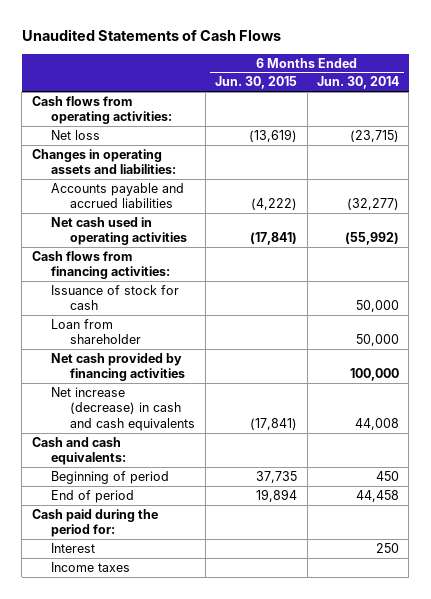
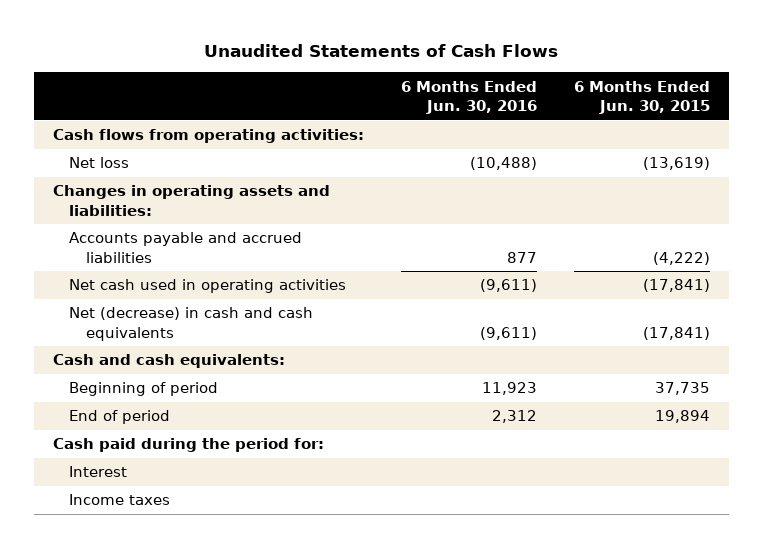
[316,76,399,90] Jun. 30, 2014 -> none
none -> [400,80,537,114] 6 Months Ended Jun. 30, 2016
[31,250,170,280] Cash flows from financing activities: -> none
[50,284,179,311] Issuance of stock for cash -> none
[50,318,142,345] Loan from shareholder -> none
[50,352,186,382] Net cash provided by financing activities -> none
[50,386,196,431] Net increase (decrease) in cash and cash equivalents -> [69,307,314,341] Net (decrease) in cash and cash equivalents

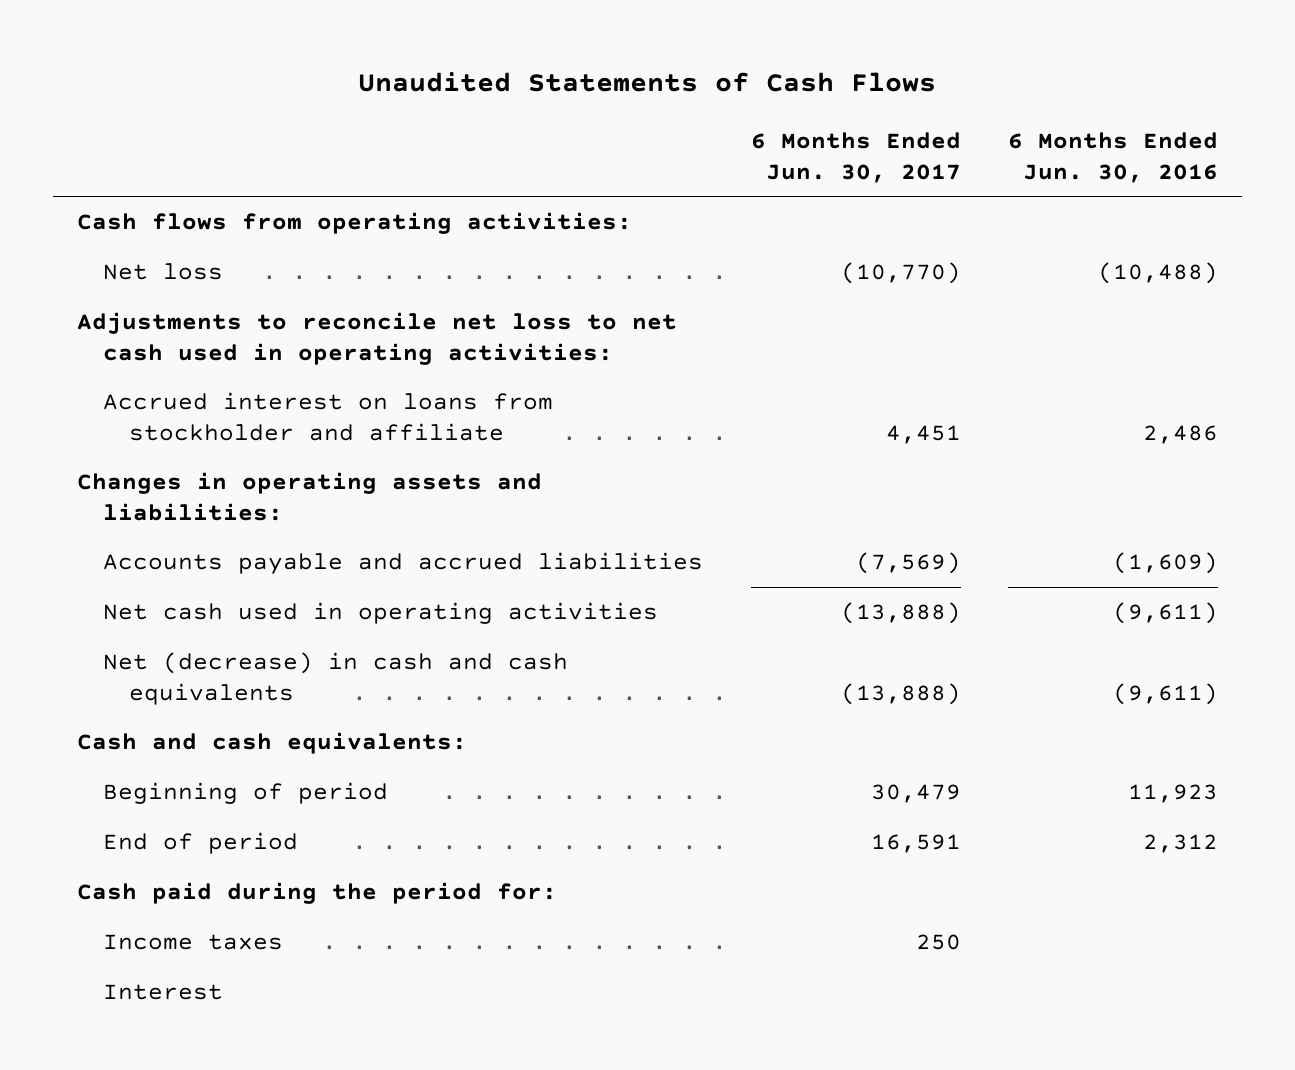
[574,80,711,114] 6 Months Ended Jun. 30, 2015 -> none
none -> [750,132,961,183] 6 Months Ended Jun. 30, 2017
none -> [76,312,677,365] Adjustments to reconcile net loss to net cash used in operating activities:
none -> [102,392,553,441] Accrued interest on loans from stockholder and affiliate
[506,251,537,263] 877 -> [1113,552,1219,575] (1,609)
[69,466,128,478] Interest -> [102,984,223,1001] Interest

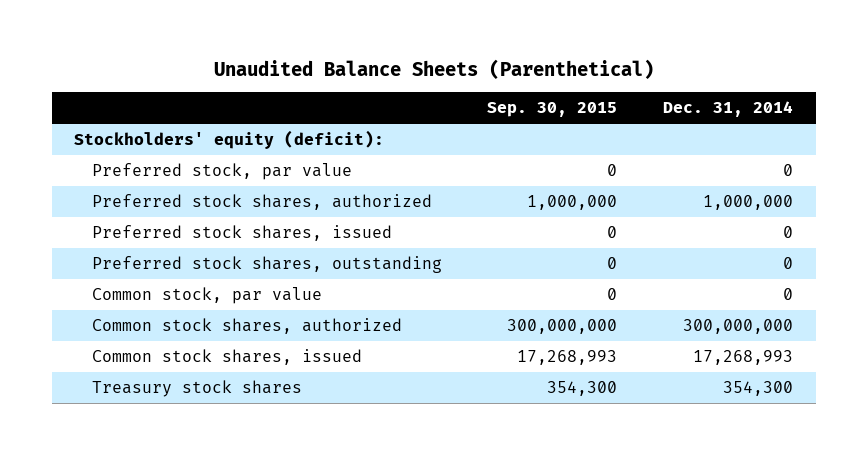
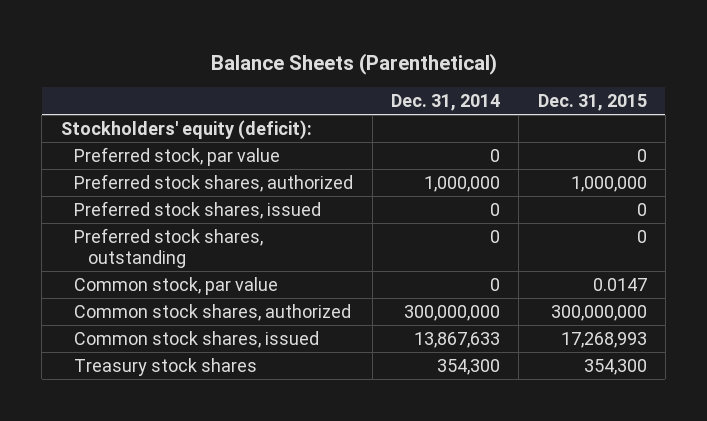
[213,59,654,80] Unaudited Balance Sheets (Parenthetical) -> [210,52,497,75] Balance Sheets (Parenthetical)
[487,102,618,118] Sep. 30, 2015 -> none
none -> [537,94,647,112] Dec. 31, 2015
[693,350,794,366] 17,268,993 -> [413,331,500,348] 13,867,633

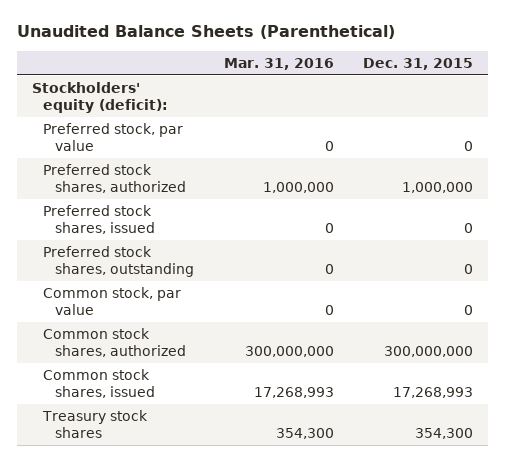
[210,52,497,75] Balance Sheets (Parenthetical) -> [16,25,395,40] Unaudited Balance Sheets (Parenthetical)
[390,94,500,112] Dec. 31, 2014 -> none
none -> [223,57,334,70] Mar. 31, 2016
[592,277,647,291] 0.0147 -> [464,305,474,316] 0

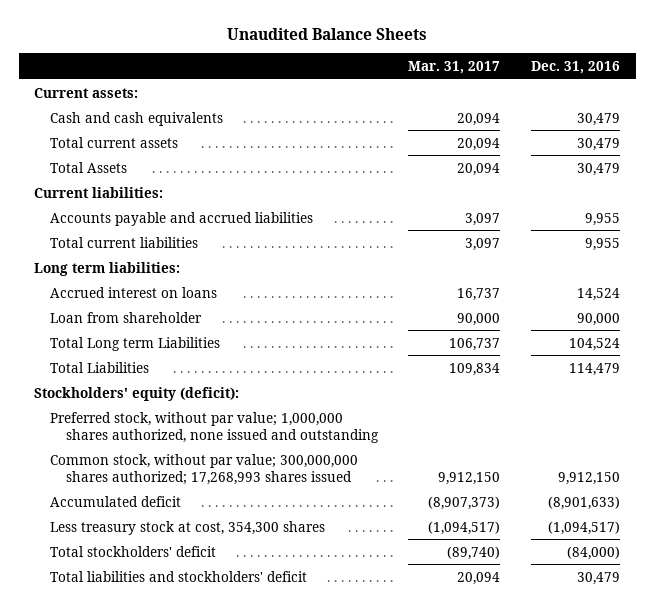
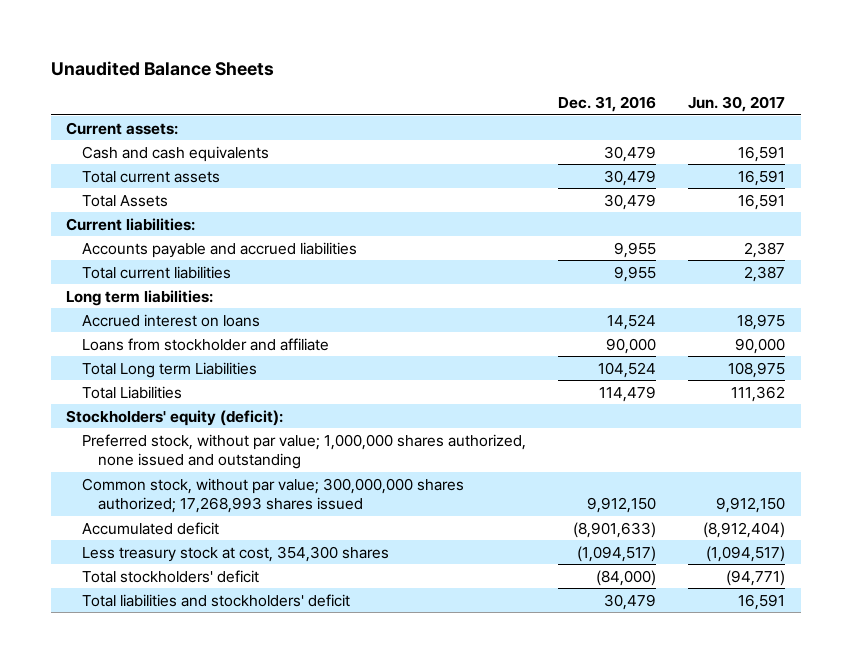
[408,61,501,75] Mar. 31, 2017 -> none
none -> [687,95,785,112] Jun. 30, 2017
[49,311,202,323] Loan from shareholder -> [82,337,330,351] Loans from stockholder and affiliate

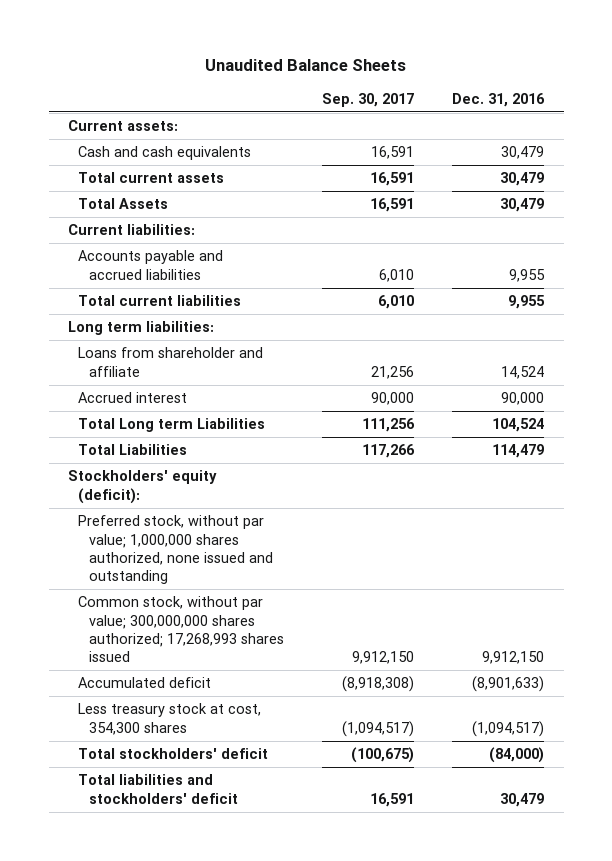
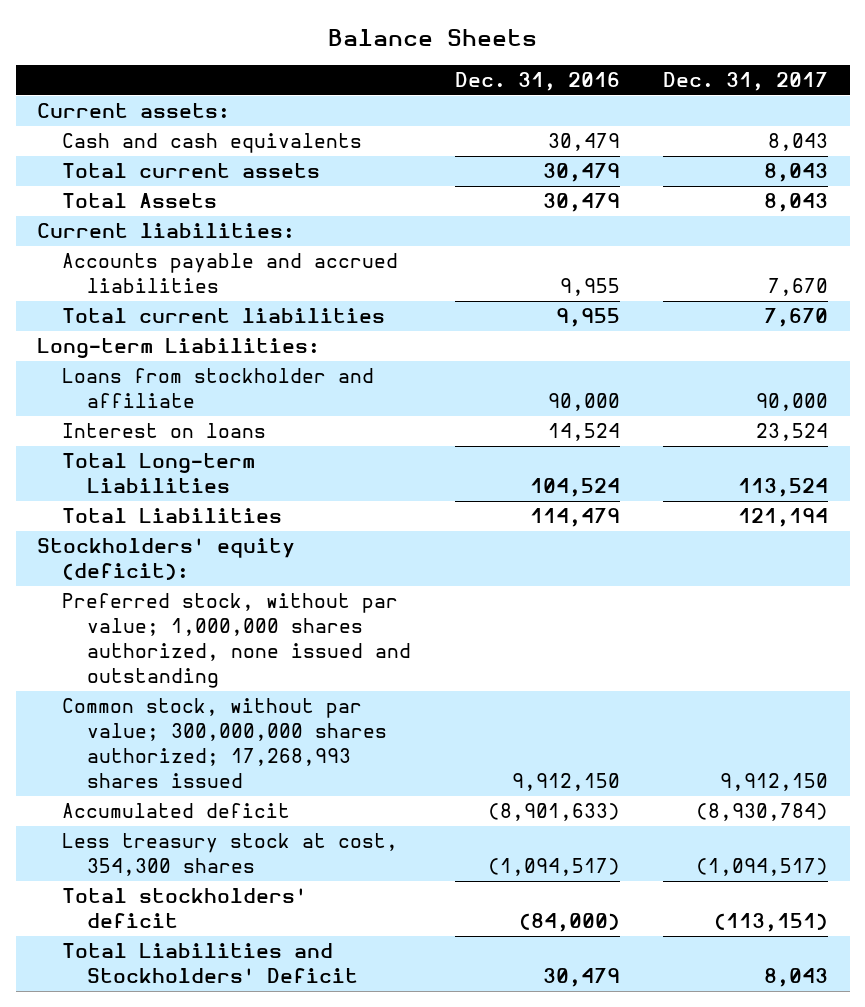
[205,58,407,71] Unaudited Balance Sheets -> [327,28,537,46] Balance Sheets
[322,92,415,107] Sep. 30, 2017 -> none
none -> [663,72,829,92] Dec. 31, 2017
[78,392,188,404] Accrued interest -> none
[67,321,214,336] Long term liabilities: -> [37,338,321,359] Long-term Liabilities:
none -> [62,368,375,409] Loans from stockholder and affiliate
[78,347,264,377] Loans from shareholder and affiliate -> [62,423,267,439] Interest on loans
[78,418,266,433] Total Long term Liabilities -> [62,453,256,494] Total Long-term Liabilities
[78,774,239,804] Total liabilities and stockholders' deficit -> [62,943,359,984] Total Liabilities and Stockholders' Deficit

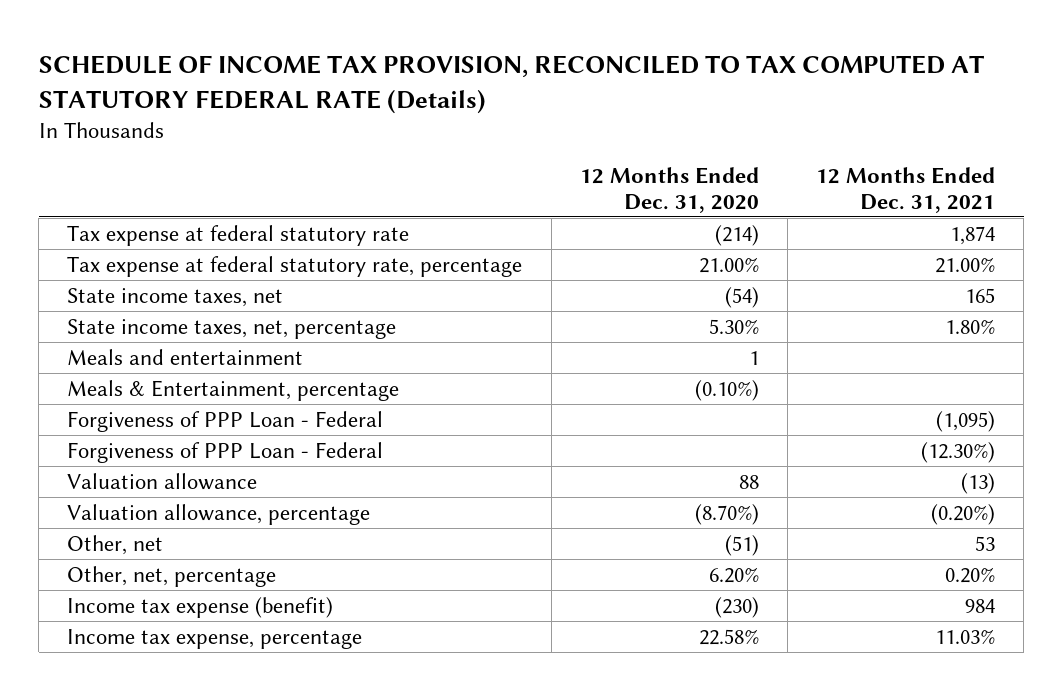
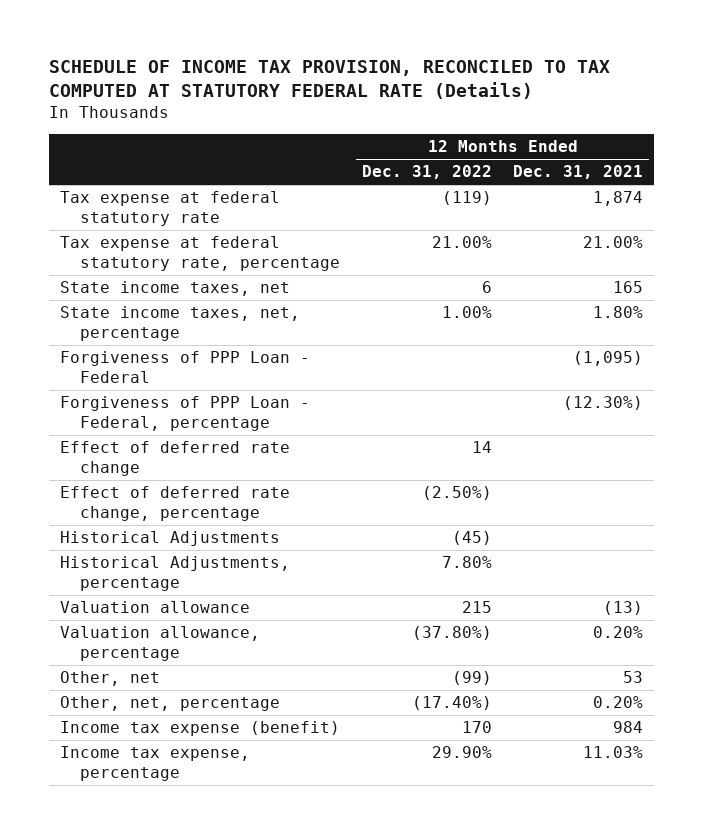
[579,166,759,213] 12 Months Ended Dec. 31, 2020 -> none
none -> [361,165,492,180] Dec. 31, 2022
[67,348,304,365] Meals and entertainment -> none
[67,379,400,401] Meals & Entertainment, percentage -> none
[67,441,384,463] Forgiveness of PPP Loan - Federal -> [59,396,310,432] Forgiveness of PPP Loan - Federal, percentage
none -> [59,441,290,477] Effect of deferred rate change
none -> [59,486,290,522] Effect of deferred rate change, percentage
none -> [59,531,280,547] Historical Adjustments
none -> [59,556,290,592] Historical Adjustments, percentage
[931,503,996,525] (0.20%) -> [593,626,644,639] 0.20%

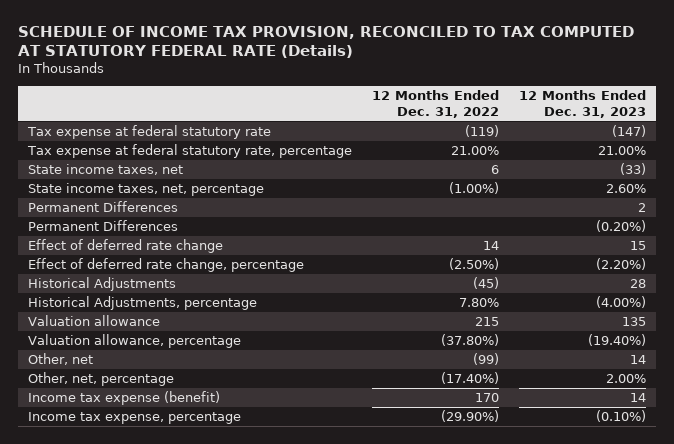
[513,165,644,180] Dec. 31, 2021 -> none
none -> [518,89,646,118] 12 Months Ended Dec. 31, 2023
[59,351,310,384] Forgiveness of PPP Loan - Federal -> none
[59,396,310,432] Forgiveness of PPP Loan - Federal, percentage -> none
[441,306,492,319] 1.00% -> [448,182,499,195] (1.00%)
none -> [27,201,178,213] Permanent Differences
none -> [27,220,178,232] Permanent Differences
[431,746,492,759] 29.90% -> [440,410,499,423] (29.90%)

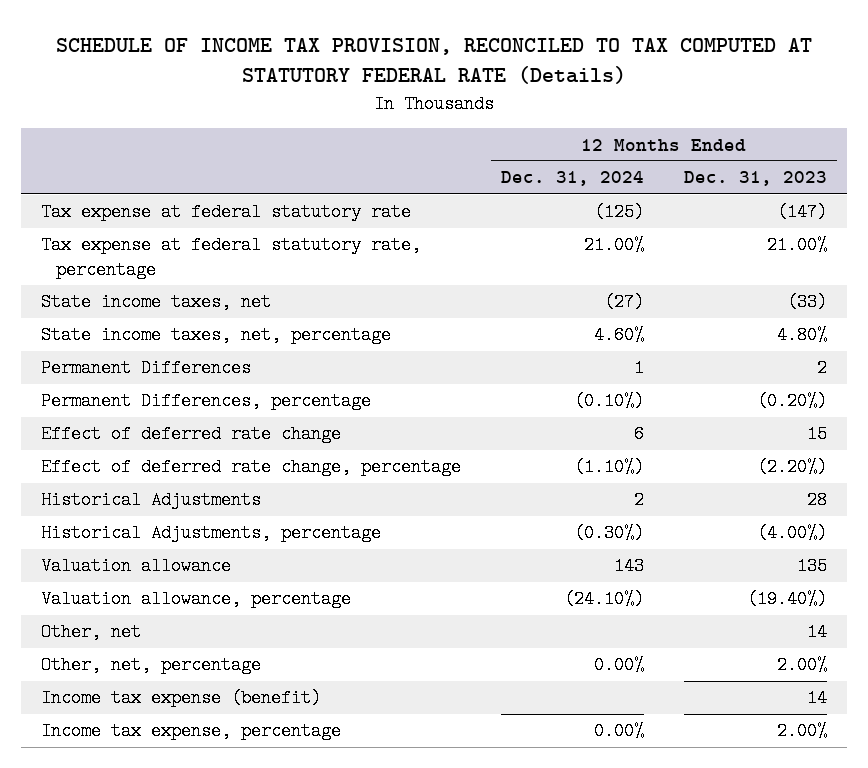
[371,89,499,118] 12 Months Ended Dec. 31, 2022 -> none
none -> [501,171,645,187] Dec. 31, 2024
[605,184,646,194] 2.60% -> [776,326,827,345] 4.80%
[27,220,178,232] Permanent Differences -> [41,392,372,411] Permanent Differences, percentage
[595,410,646,423] (0.10%) -> [776,722,827,741] 2.00%

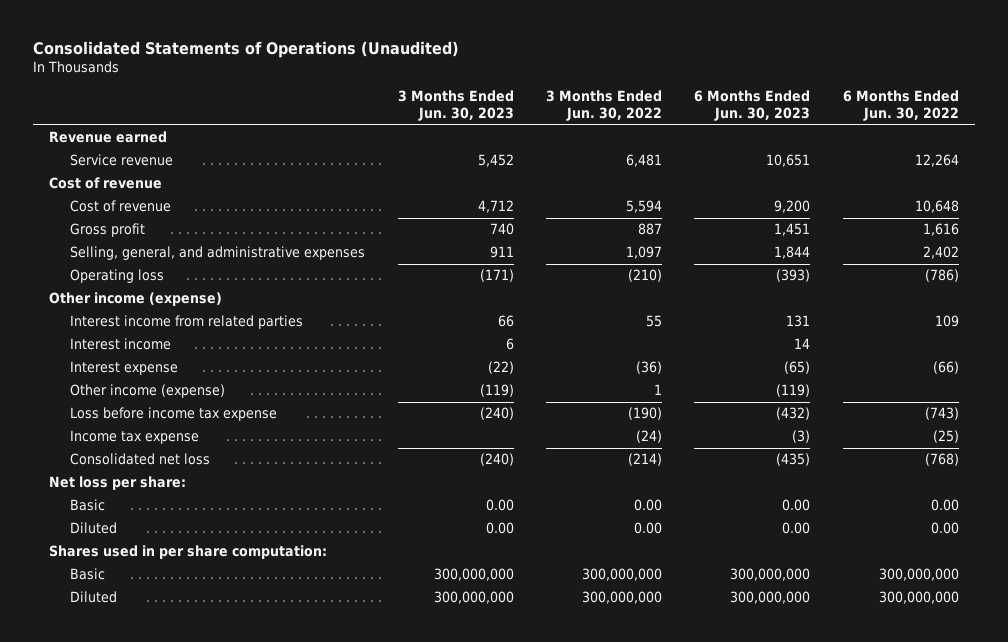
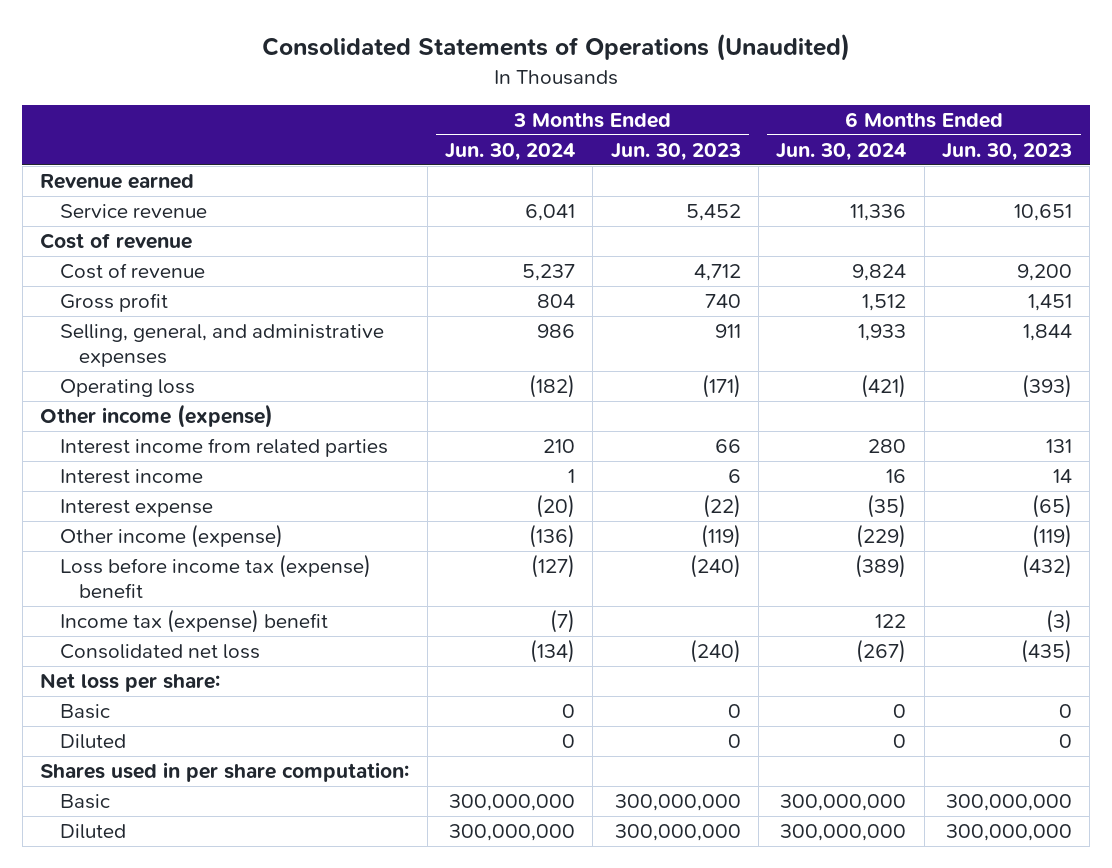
[546,90,663,122] 3 Months Ended Jun. 30, 2022 -> none
[842,90,959,122] 6 Months Ended Jun. 30, 2022 -> none
none -> [444,142,575,161] Jun. 30, 2024
none -> [776,142,907,161] Jun. 30, 2024
[70,407,278,422] Loss before income tax expense -> [59,554,371,598] Loss before income tax (expense) benefit
[70,430,200,445] Income tax expense -> [59,609,328,634] Income tax (expense) benefit
[485,499,514,512] 0.00 -> [727,704,741,719] 0
[782,499,811,512] 0.00 -> [1058,704,1072,719] 0
[485,522,514,535] 0.00 -> [727,734,741,749] 0
[782,522,811,535] 0.00 -> [1058,734,1072,749] 0

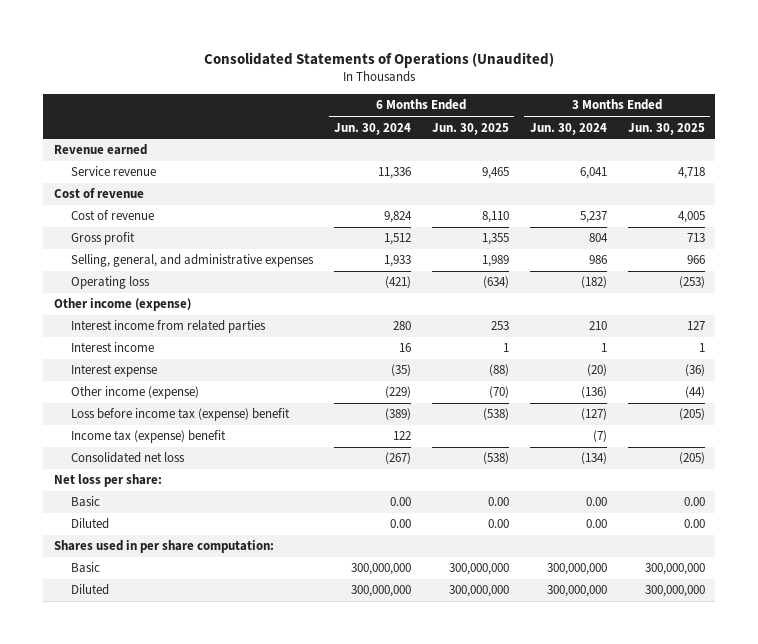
[610,142,741,161] Jun. 30, 2023 -> none
[941,142,1072,161] Jun. 30, 2023 -> none
none -> [431,122,509,135] Jun. 30, 2025
none -> [627,122,705,135] Jun. 30, 2025
[561,704,575,719] 0 -> [585,497,607,507] 0.00
[893,704,907,719] 0 -> [389,497,411,507] 0.00
[561,734,575,749] 0 -> [585,519,607,529] 0.00
[893,734,907,749] 0 -> [389,519,411,529] 0.00

